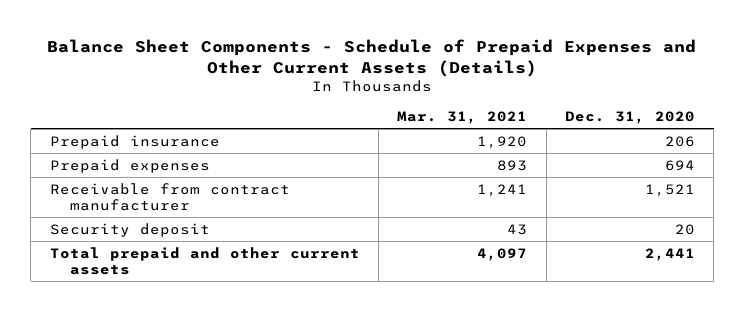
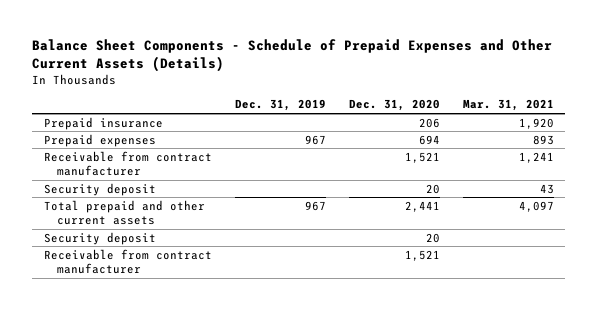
none -> [234,99,326,112] Dec. 31, 2019
none -> [43,231,156,245] Security deposit
none -> [43,248,212,275] Receivable from contract manufacturer

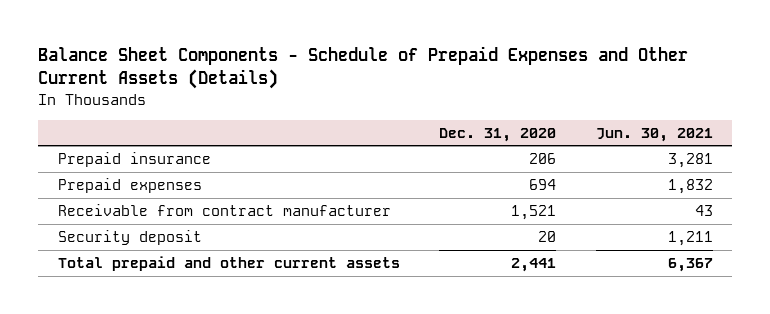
[234,99,326,112] Dec. 31, 2019 -> none
[462,99,554,112] Mar. 31, 2021 -> none
none -> [595,127,713,142] Jun. 30, 2021
[43,231,156,245] Security deposit -> none
[43,248,212,275] Receivable from contract manufacturer -> none

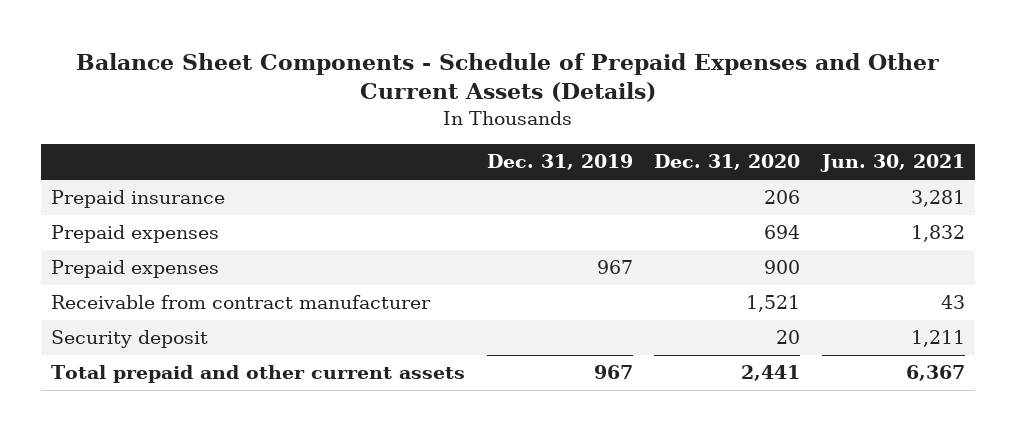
none -> [486,154,633,171] Dec. 31, 2019
none -> [51,260,220,279] Prepaid expenses

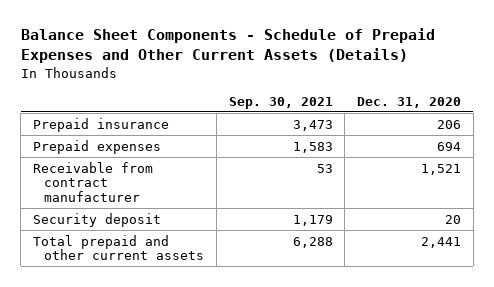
[486,154,633,171] Dec. 31, 2019 -> none
[819,154,965,173] Jun. 30, 2021 -> none
none -> [228,96,333,109] Sep. 30, 2021
[51,260,220,279] Prepaid expenses -> none

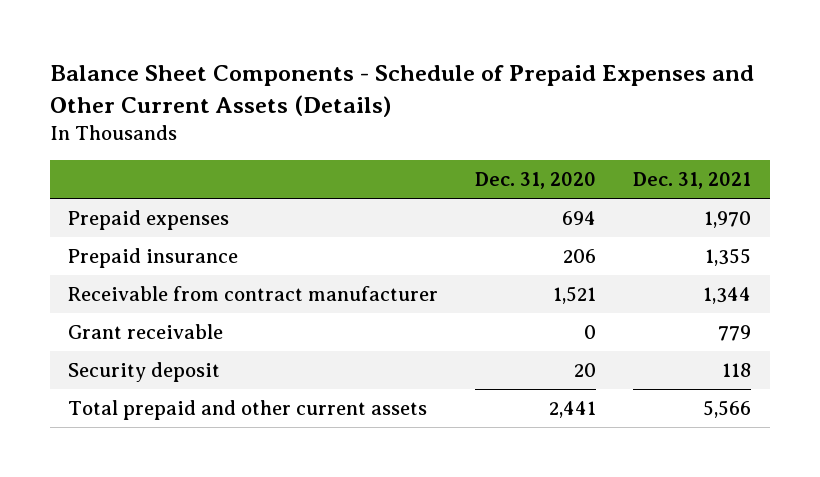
[228,96,333,109] Sep. 30, 2021 -> none
none -> [633,172,752,190] Dec. 31, 2021
[32,117,169,132] Prepaid insurance -> [68,247,239,268] Prepaid insurance
none -> [68,323,224,339] Grant receivable

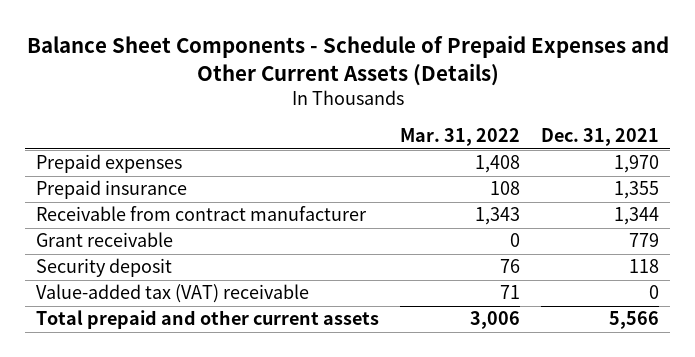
[475,172,597,190] Dec. 31, 2020 -> none
none -> [400,128,521,147] Mar. 31, 2022
none -> [35,284,309,304] Value-added tax (VAT) receivable

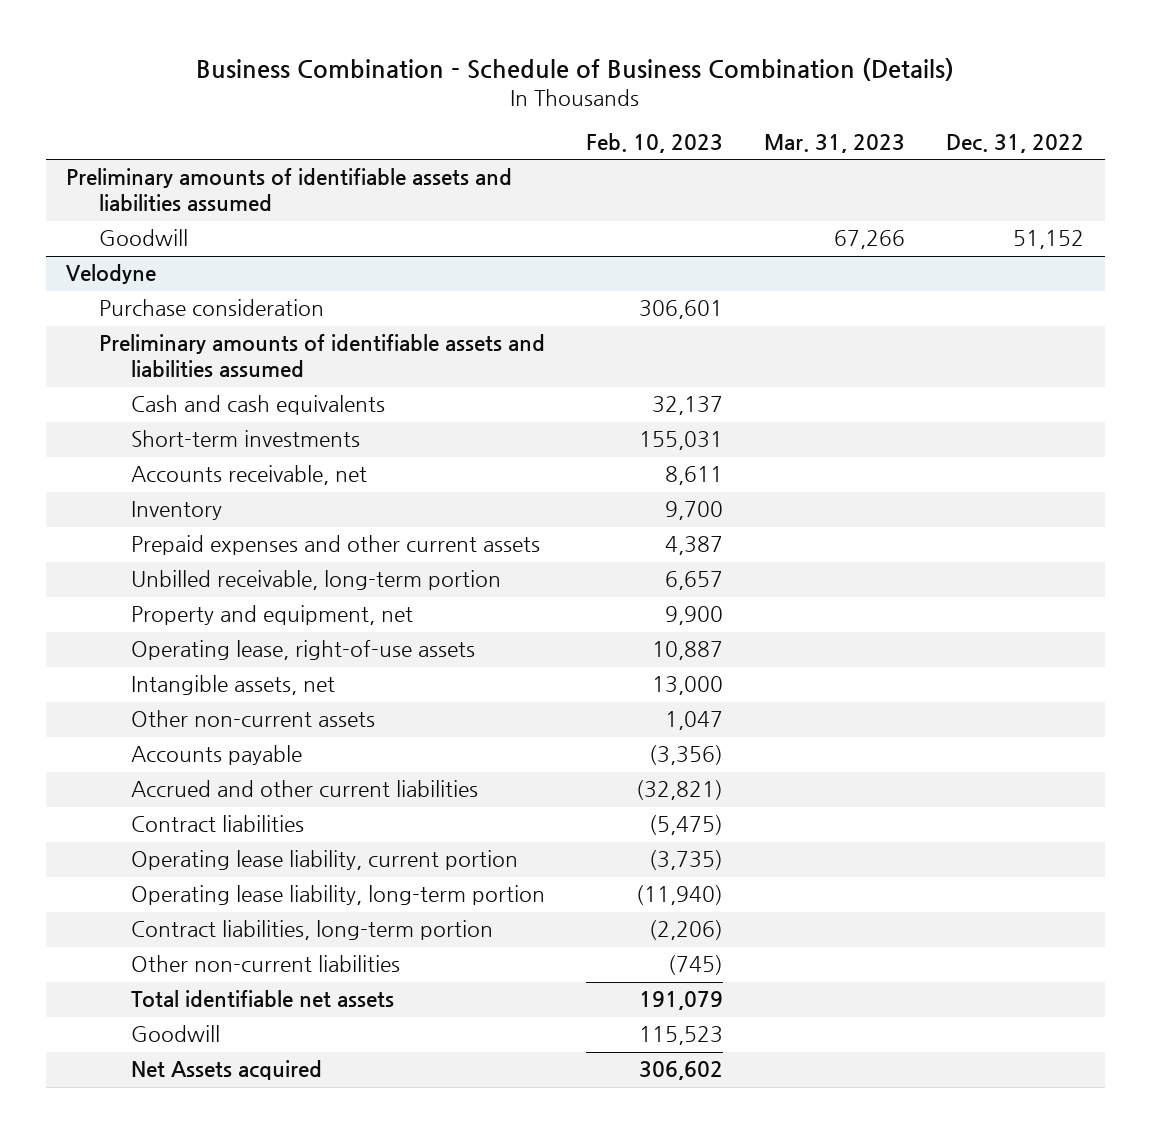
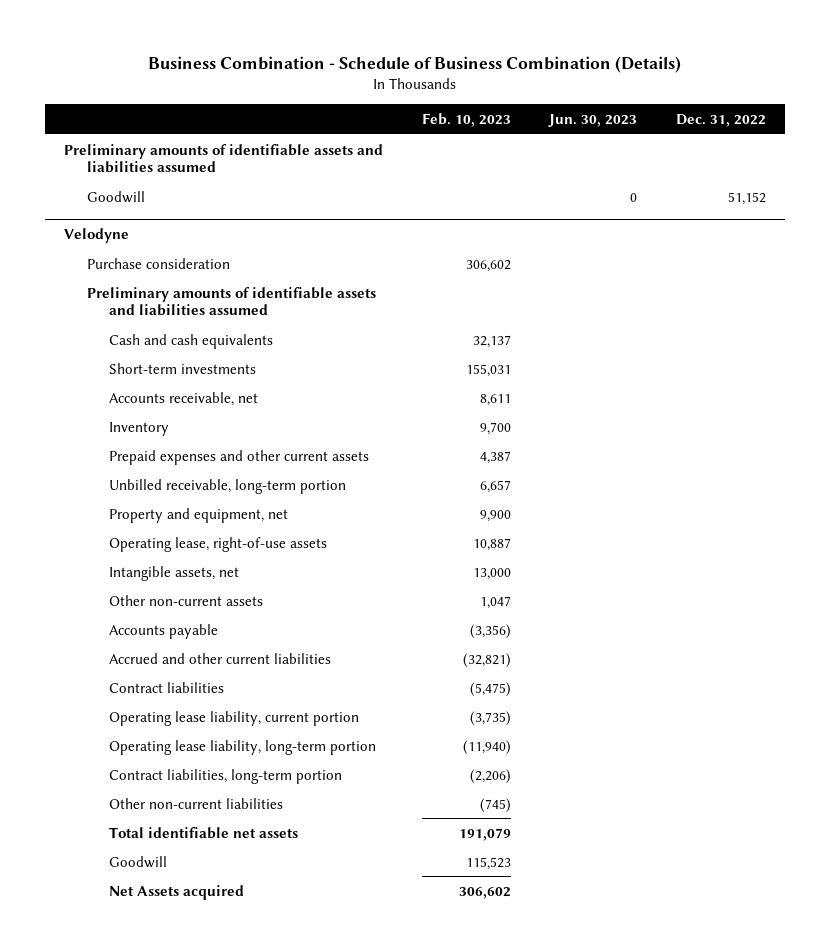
[764,134,906,154] Mar. 31, 2023 -> none
none -> [548,113,638,127] Jun. 30, 2023
[639,300,724,320] 306,601 -> [465,259,511,272] 306,602

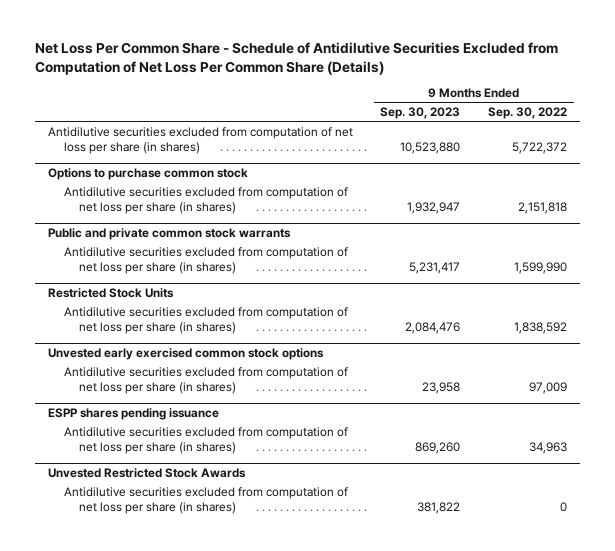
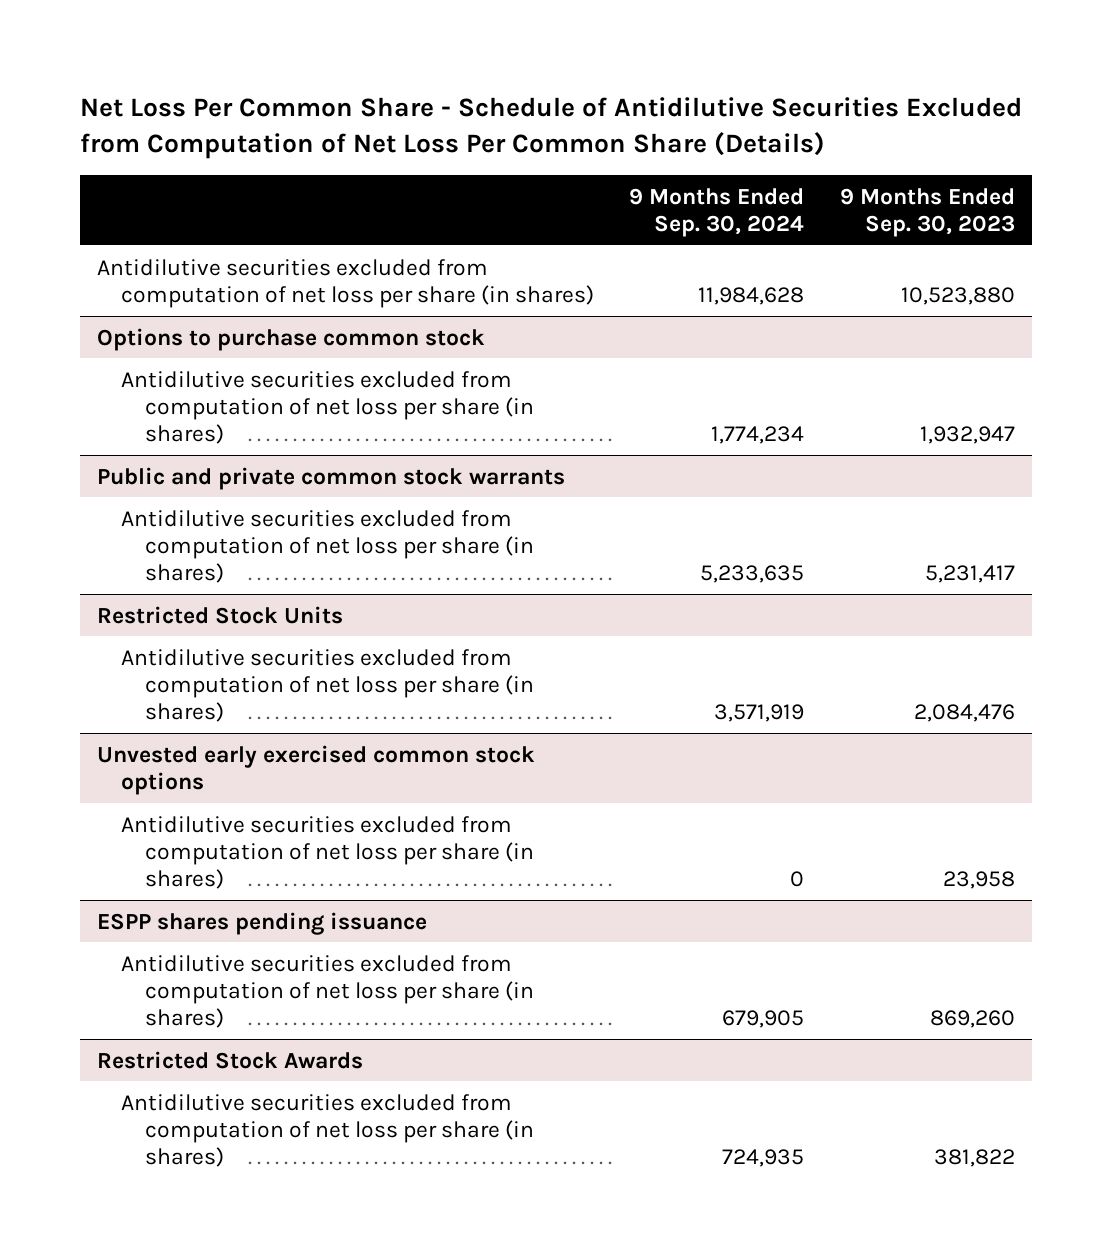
[487,107,567,120] Sep. 30, 2022 -> none
none -> [629,187,805,237] 9 Months Ended Sep. 30, 2024
[48,468,247,479] Unvested Restricted Stock Awards -> [97,1050,364,1069] Restricted Stock Awards

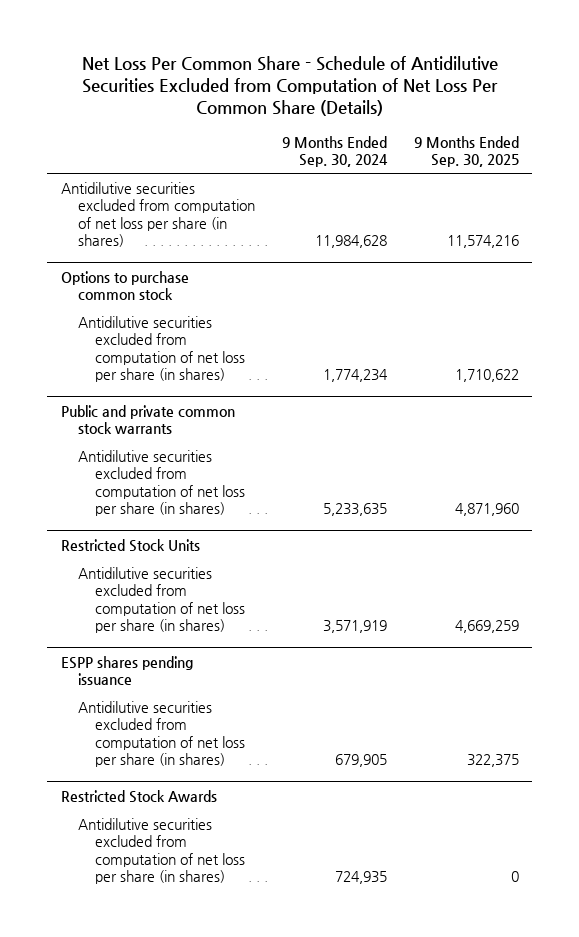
[839,187,1015,237] 9 Months Ended Sep. 30, 2023 -> none
none -> [413,135,519,167] 9 Months Ended Sep. 30, 2025
[97,744,536,795] Unvested early exercised common stock options -> none
[121,815,535,889] Antidilutive securities excluded from computation of net loss per share (in shares) -> none

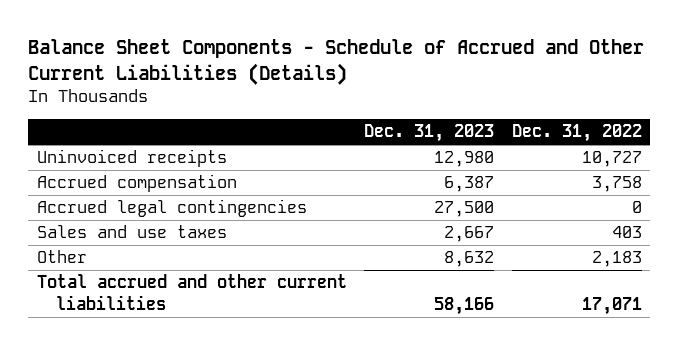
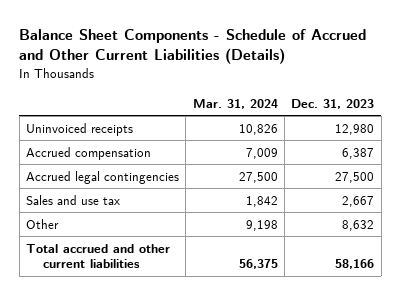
[511,124,642,143] Dec. 31, 2022 -> none
none -> [192,98,278,109] Mar. 31, 2024
[37,225,228,239] Sales and use taxes -> [26,194,121,205] Sales and use tax

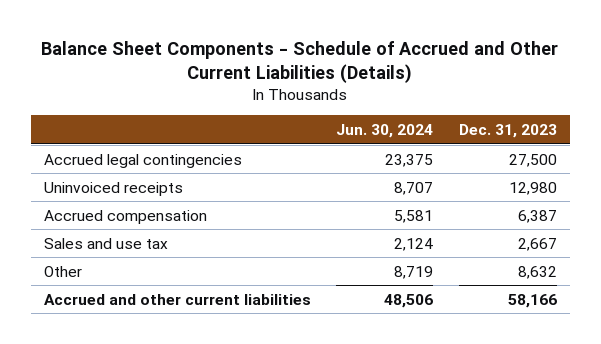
[192,98,278,109] Mar. 31, 2024 -> none
none -> [336,124,434,139] Jun. 30, 2024
[26,170,180,184] Accrued legal contingencies -> [43,153,242,168] Accrued legal contingencies
[26,243,171,269] Total accrued and other current liabilities -> [43,293,311,305] Accrued and other current liabilities

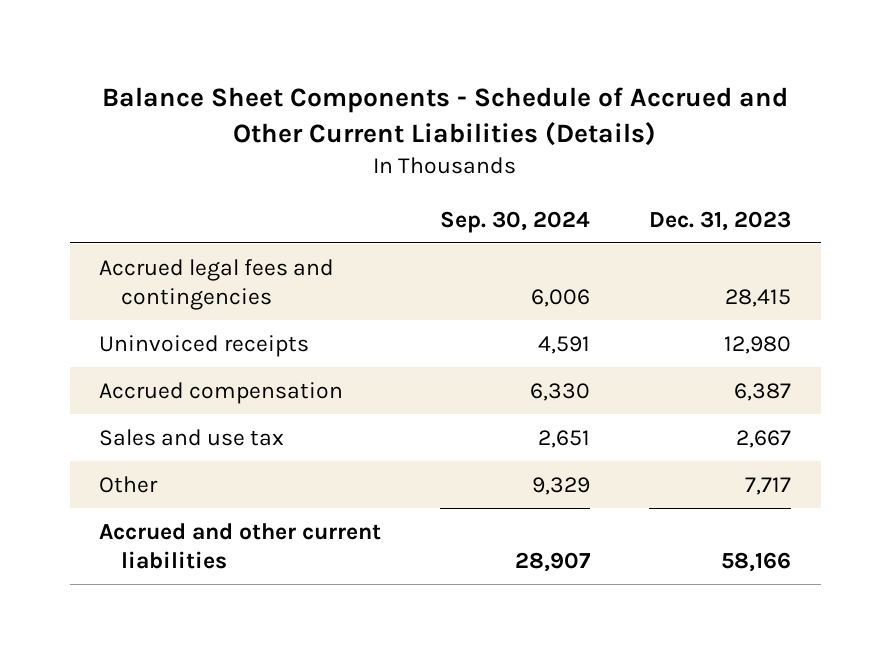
[336,124,434,139] Jun. 30, 2024 -> none
none -> [440,210,591,233] Sep. 30, 2024
[43,153,242,168] Accrued legal contingencies -> [99,258,335,310] Accrued legal fees and contingencies
[509,153,558,167] 27,500 -> [725,288,792,307] 28,415
[518,265,558,279] 8,632 -> [745,476,792,495] 7,717

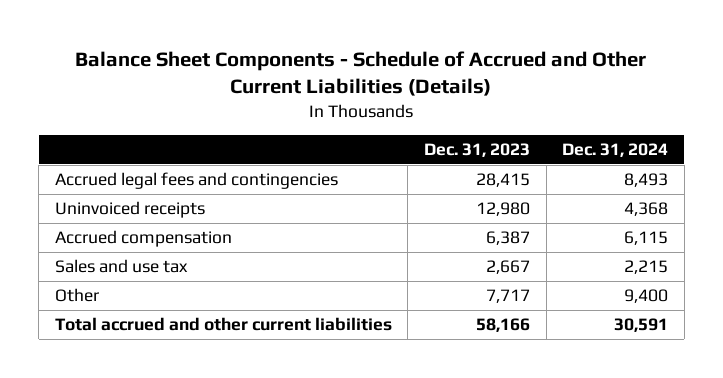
[440,210,591,233] Sep. 30, 2024 -> none
none -> [562,142,669,157] Dec. 31, 2024
[99,522,382,569] Accrued and other current liabilities -> [54,317,392,332] Total accrued and other current liabilities

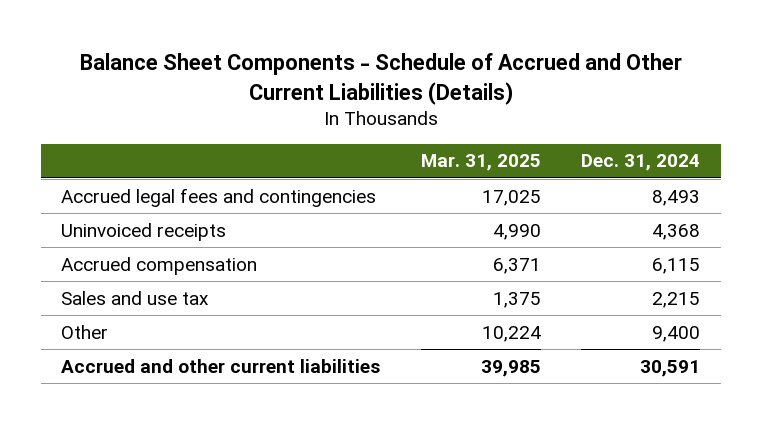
[423,142,530,157] Dec. 31, 2023 -> none
none -> [420,154,541,172] Mar. 31, 2025
[54,317,392,332] Total accrued and other current liabilities -> [61,358,381,373] Accrued and other current liabilities

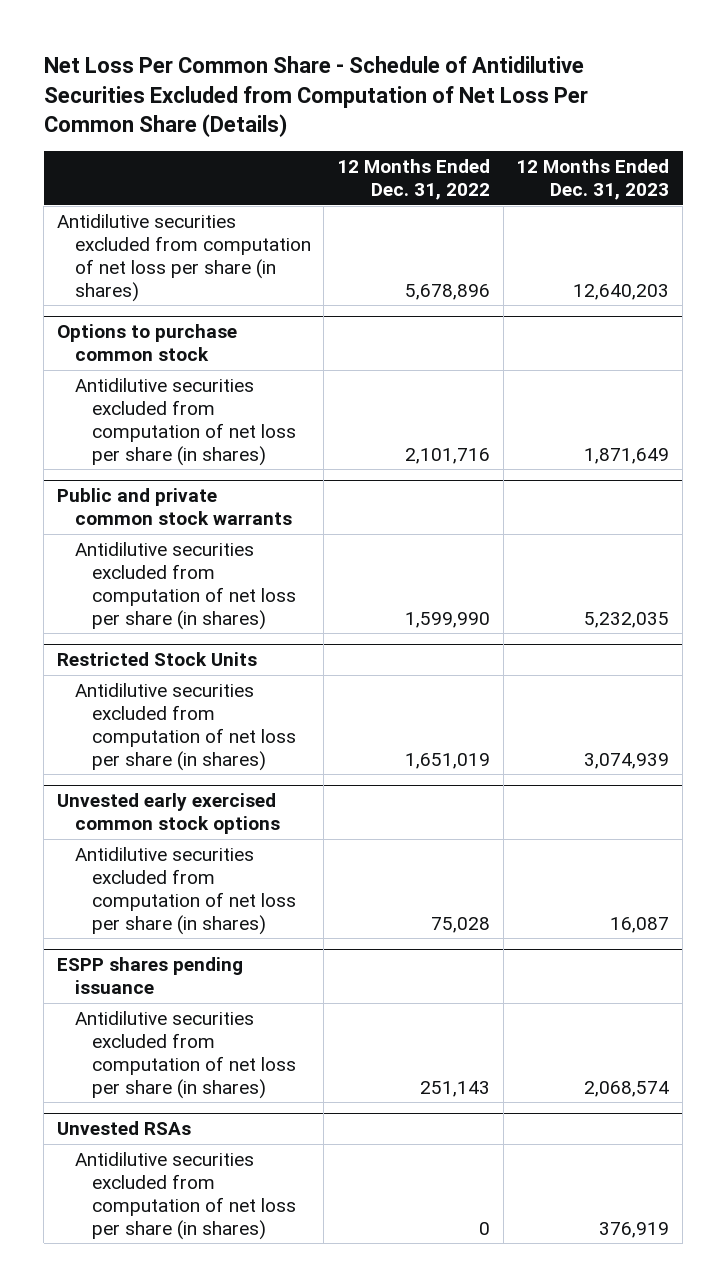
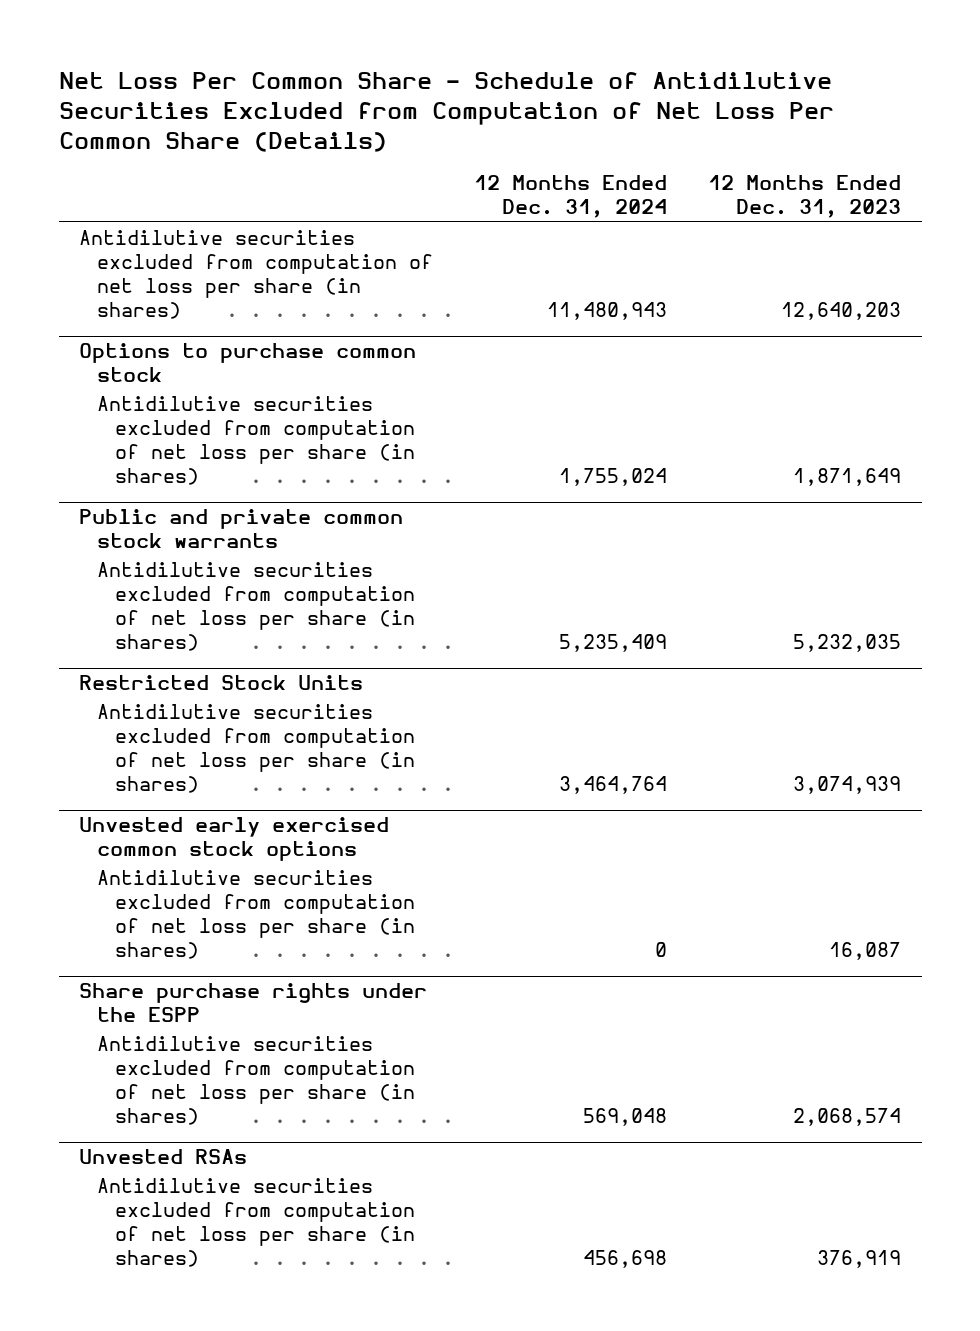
[337,159,491,201] 12 Months Ended Dec. 31, 2022 -> none
none -> [474,175,668,219] 12 Months Ended Dec. 31, 2024
[57,957,244,995] ESPP shares pending issuance -> [79,982,428,1023] Share purchase rights under the ESPP

